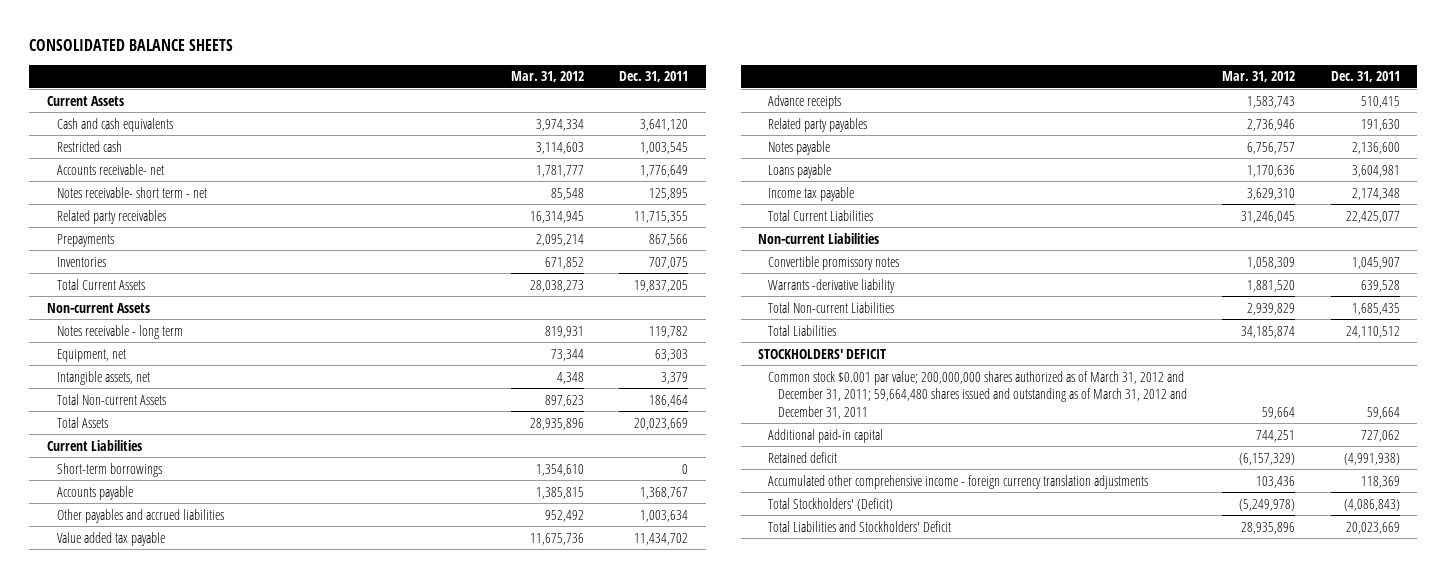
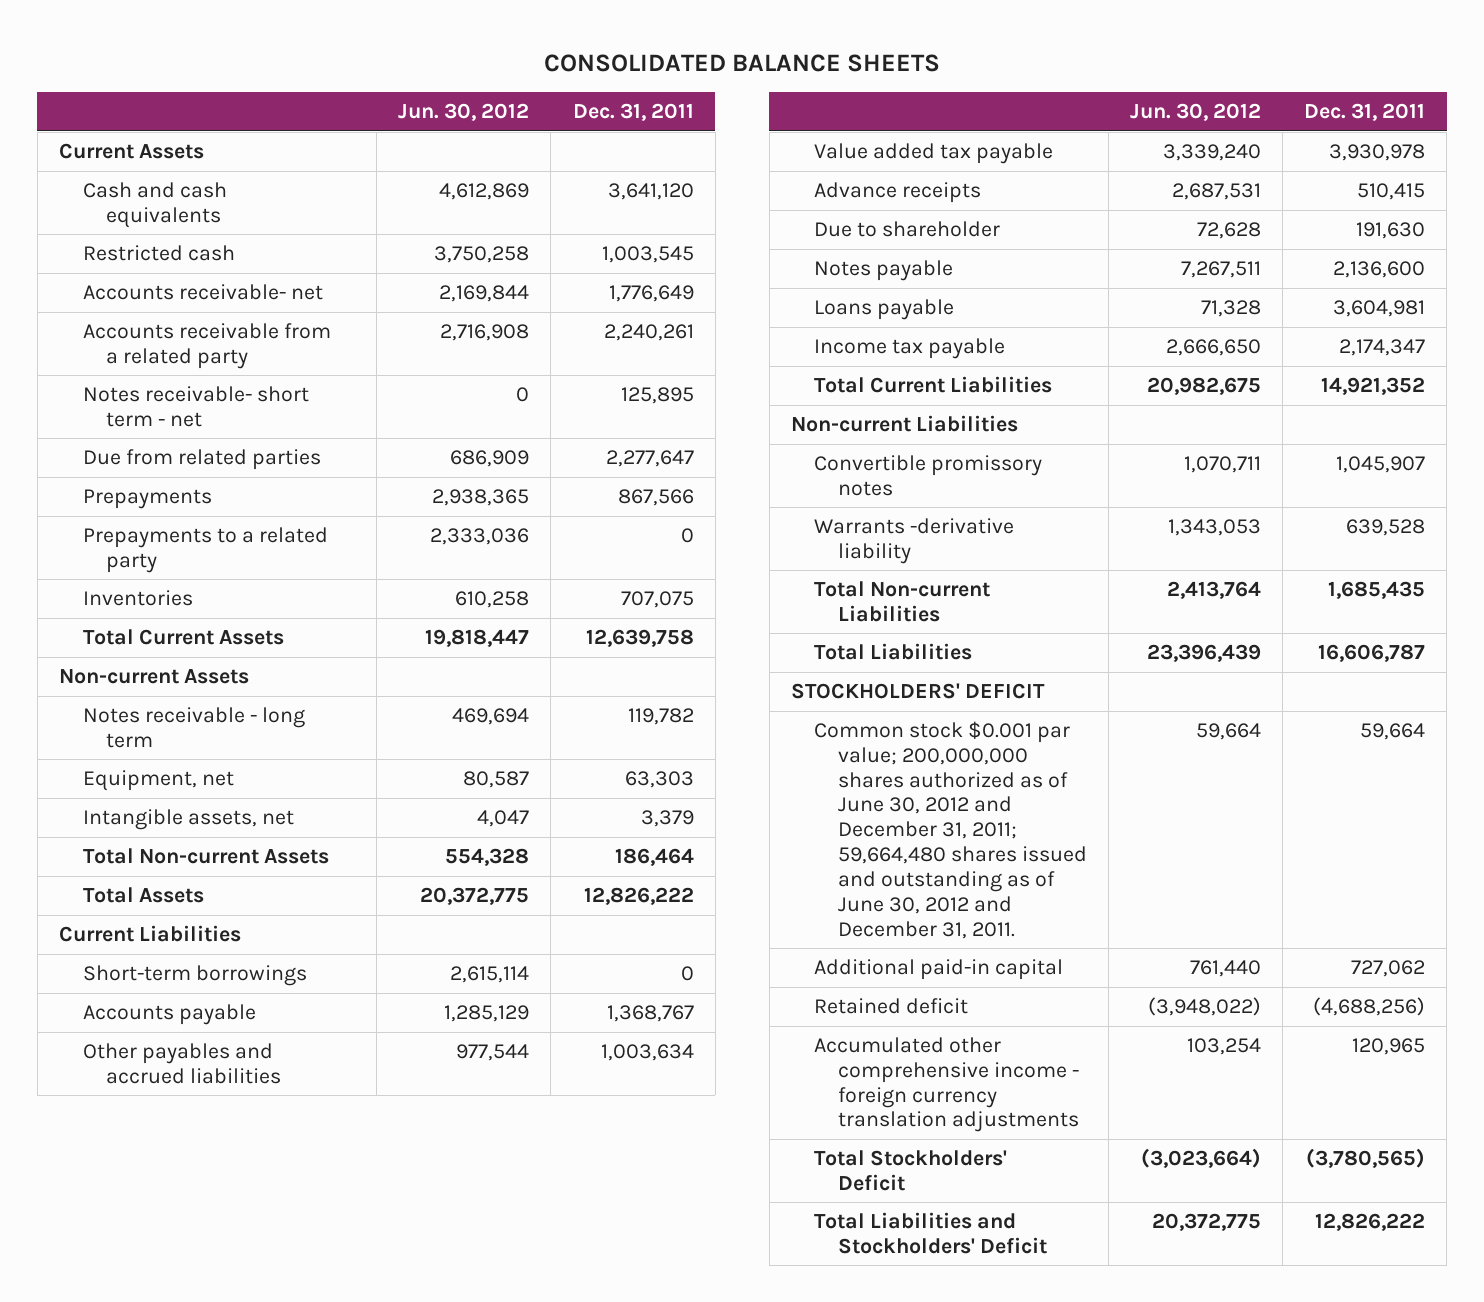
[510,71,584,83] Mar. 31, 2012 -> none
none -> [398,103,530,122] Jun. 30, 2012
none -> [82,323,331,369] Accounts receivable from a related party
[56,209,166,224] Related party receivables -> none
none -> [82,449,321,471] Due from related parties
none -> [82,527,328,573] Prepayments to a related party
[634,279,689,292] 19,837,205 -> [585,629,694,648] 12,639,758
[634,417,689,430] 20,023,669 -> [583,887,694,906] 12,826,222
[634,532,689,545] 11,434,702 -> [1329,144,1426,162] 3,930,978
[768,117,868,132] Related party payables -> [814,221,1001,238] Due to shareholder
[1351,187,1400,200] 2,174,348 -> [1339,339,1426,357] 2,174,347
[1345,210,1400,223] 22,425,077 -> [1321,377,1426,396] 14,921,352
[1345,325,1400,338] 24,110,512 -> [1318,644,1426,663] 16,606,787
[768,370,1188,419] Common stock $0.001 par value; 200,000,000 shares authorized as of March 31, 2012 and December 31, 2011; 59,664,480 shares issued and outstanding as of March 31, 2012 and December 31, 2011 -> [814,721,1087,939] Common stock $0.001 par value; 200,000,000 shares authorized as of June 30, 2012 and December 31, 2011; 59,664,480 shares issued and outstanding as of June 30, 2012 and December 31, 2011.
[1343,452,1400,465] (4,991,938) -> [1313,997,1426,1017] (4,688,256)
[1360,475,1400,488] 118,369 -> [1352,1038,1426,1056] 120,965
[768,497,894,511] Total Stockholders' (Deficit) -> [814,1150,1008,1191] Total Stockholders' Deficit
[1343,498,1400,511] (4,086,843) -> [1306,1148,1426,1169] (3,780,565)
[1345,521,1400,534] 20,023,669 -> [1315,1213,1426,1232] 12,826,222

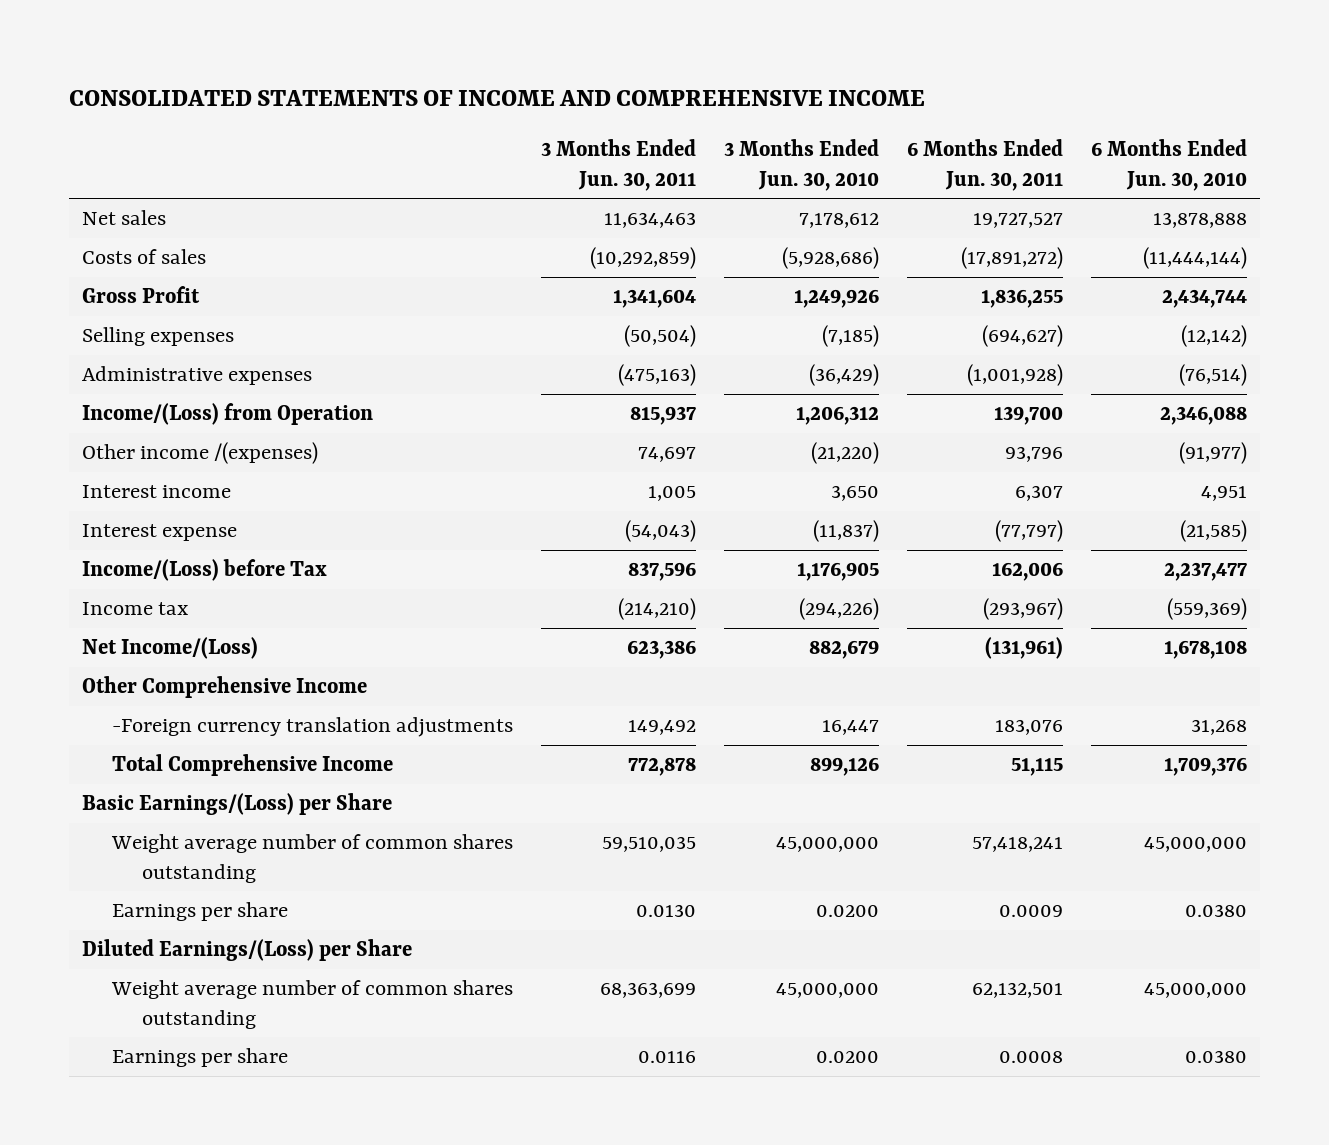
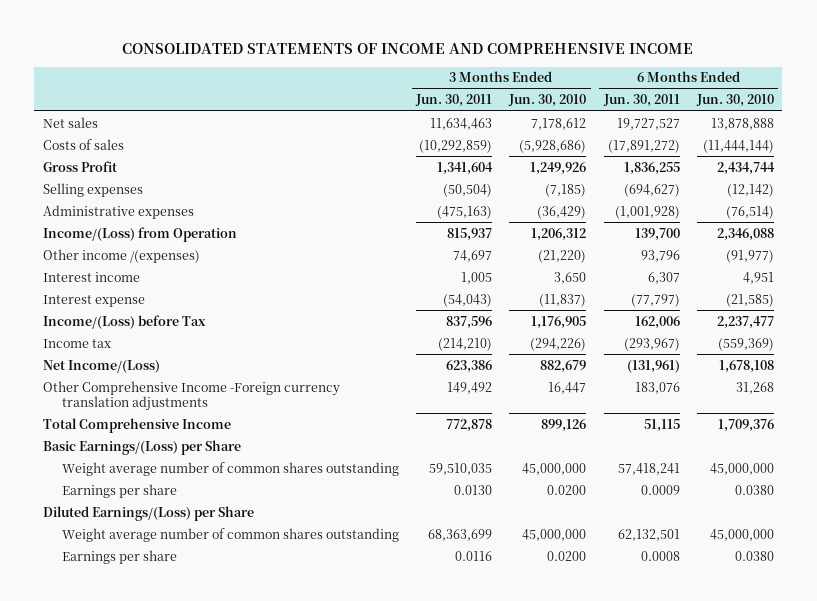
[82,676,368,699] Other Comprehensive Income -> none
[112,717,514,738] -Foreign currency translation adjustments -> [42,380,340,412] Other Comprehensive Income -Foreign currency translation adjustments

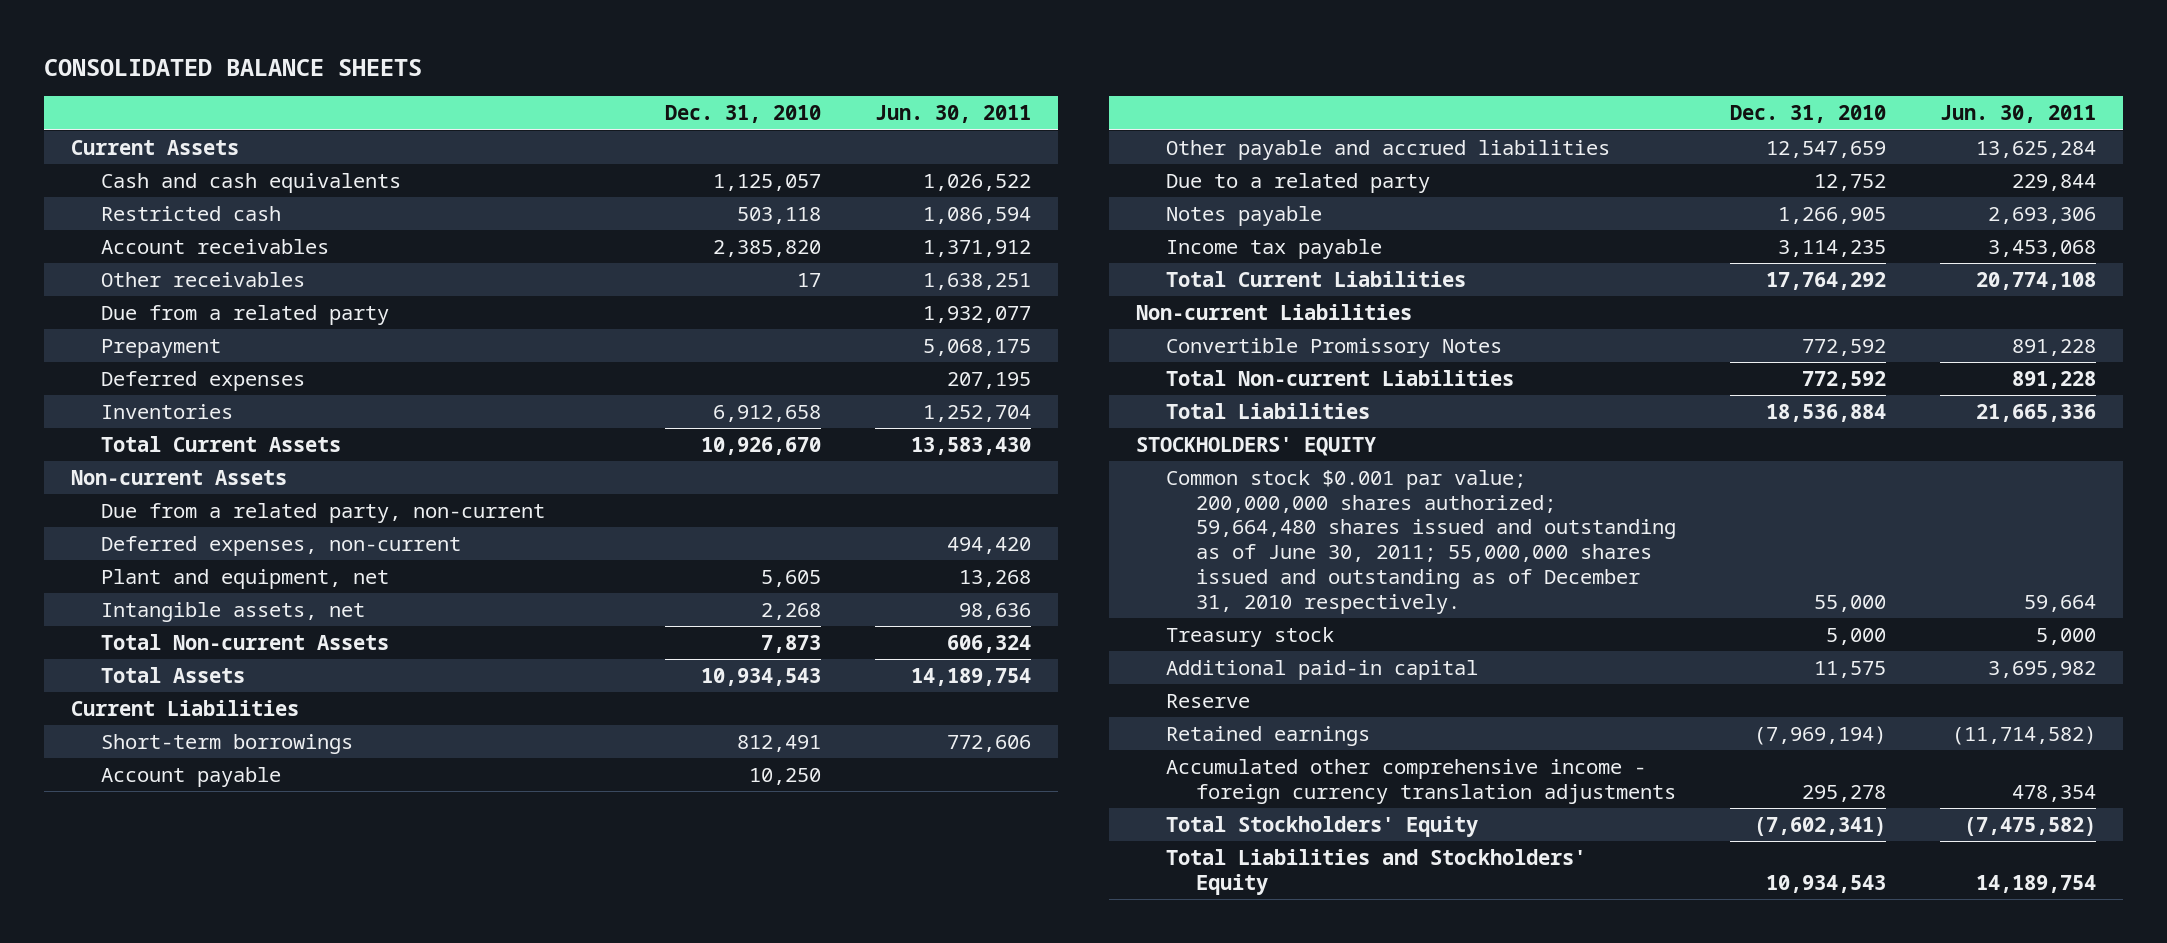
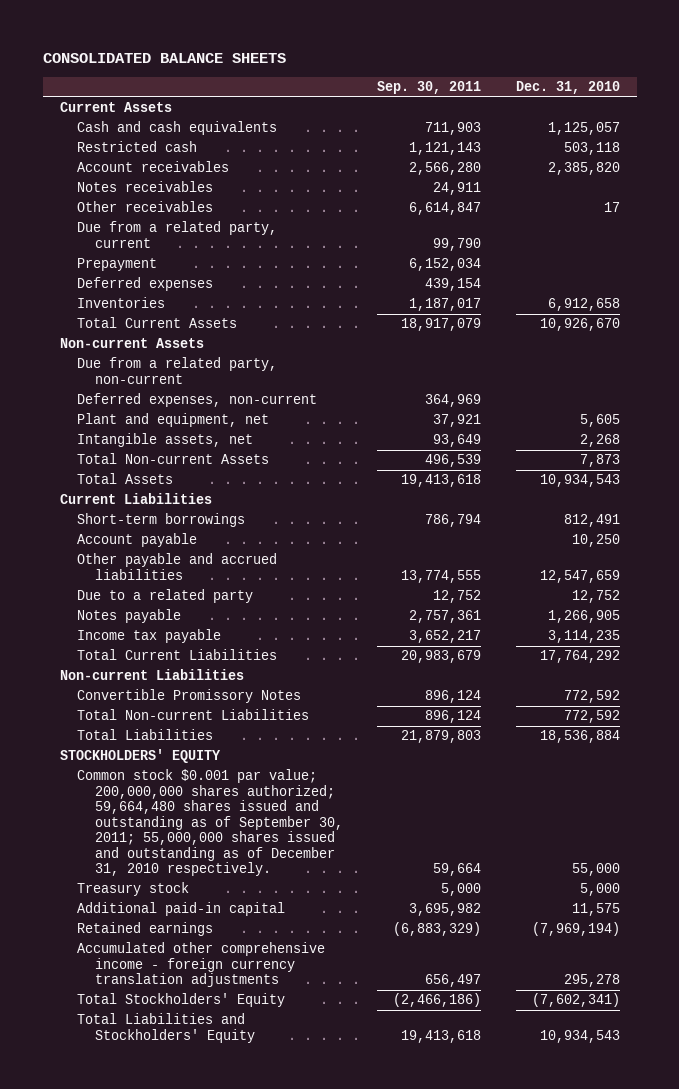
[875,105,1032,124] Jun. 30, 2011 -> none
none -> [377,81,482,95] Sep. 30, 2011
none -> [77,181,214,193] Notes receivables
[101,305,390,326] Due from a related party -> [77,221,278,248] Due from a related party, current
[1165,470,1676,614] Common stock $0.001 par value; 200,000,000 shares authorized; 59,664,480 shares issued and outstanding as of June 30, 2011; 55,000,000 shares issued and outstanding as of December 31, 2010 respectively. -> [77,769,344,877] Common stock $0.001 par value; 200,000,000 shares authorized; 59,664,480 shares issued and outstanding as of September 30, 2011; 55,000,000 shares issued and outstanding as of December 31, 2010 respectively.
[1165,694,1250,709] Reserve -> none

